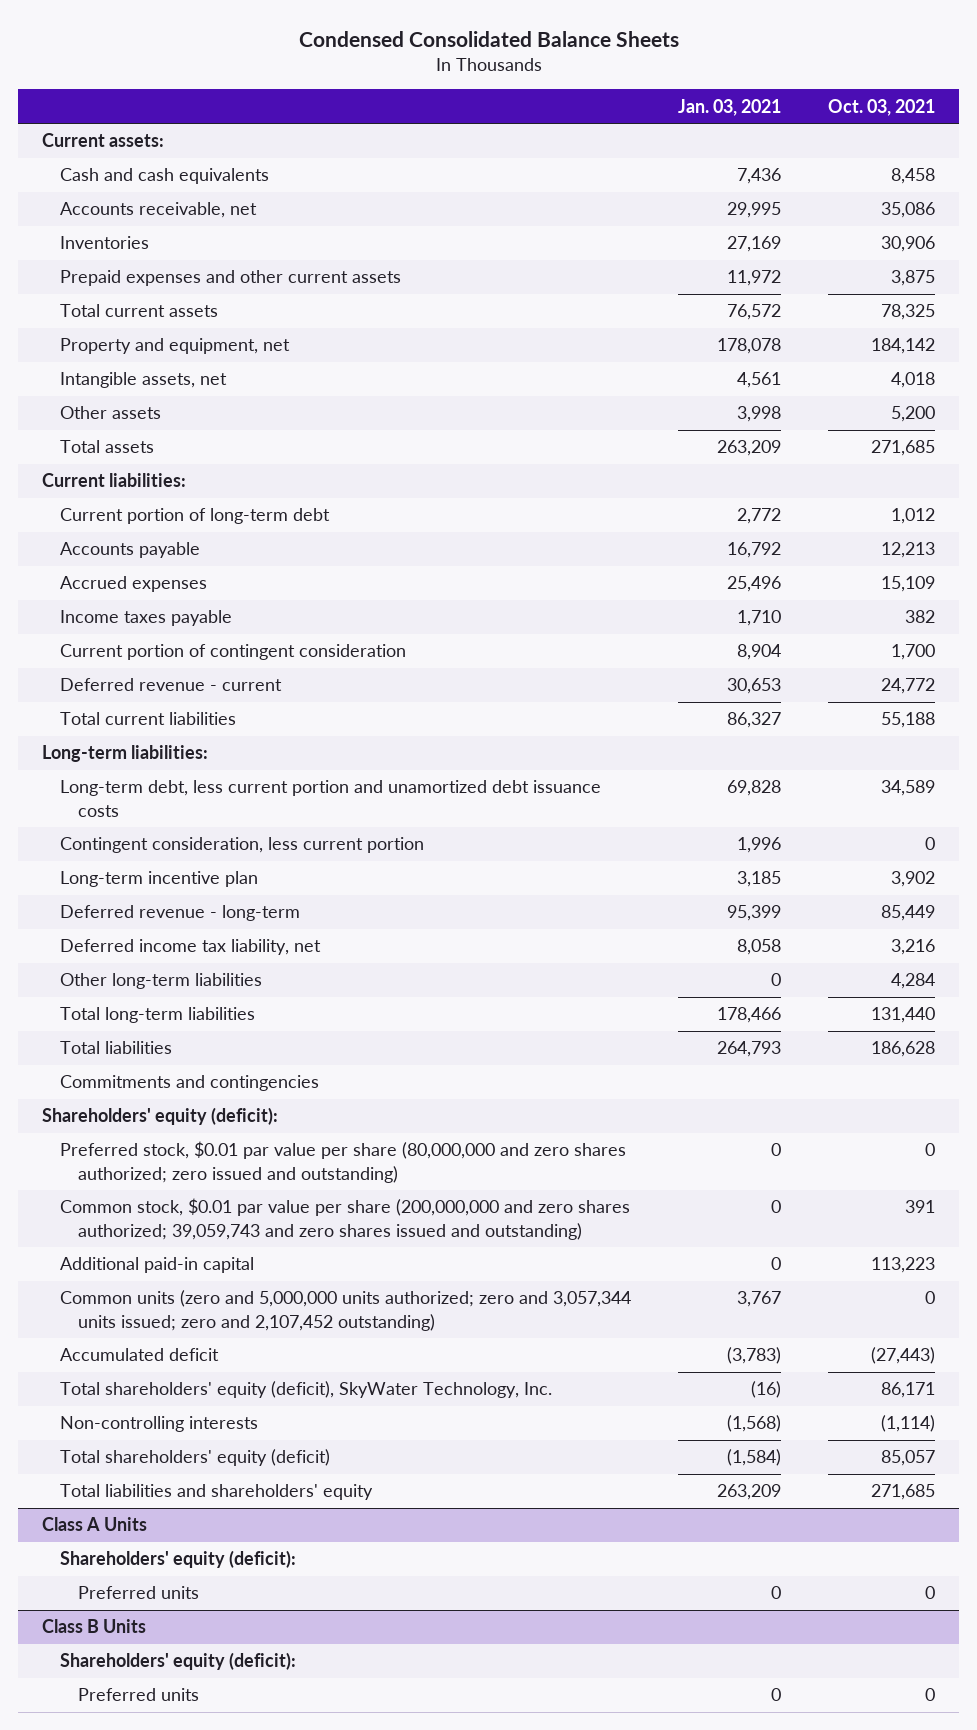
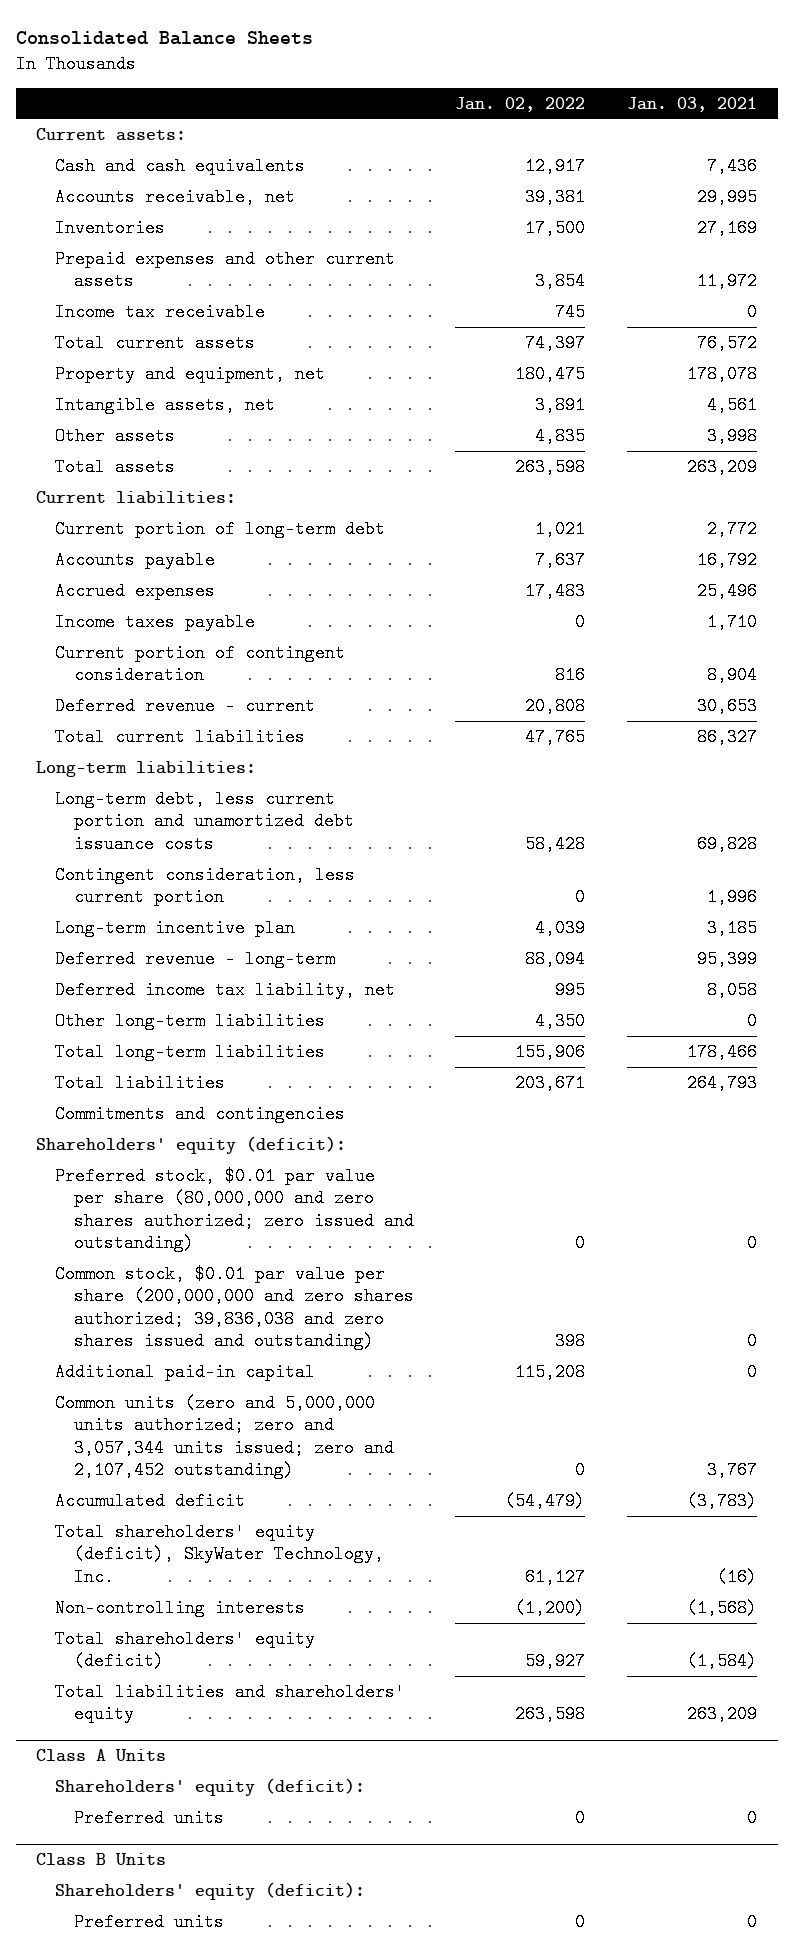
[298,30,679,47] Condensed Consolidated Balance Sheets -> [15,31,313,46] Consolidated Balance Sheets
[828,98,936,116] Oct. 03, 2021 -> none
none -> [455,96,586,112] Jan. 02, 2022
none -> [55,303,266,322] Income tax receivable
[60,1198,631,1240] Common stock, $0.01 par value per share (200,000,000 and zero shares authorized; 39,059,743 and zero shares issued and outstanding) -> [55,1265,414,1351] Common stock, $0.01 par value per share (200,000,000 and zero shares authorized; 39,836,038 and zero shares issued and outstanding)

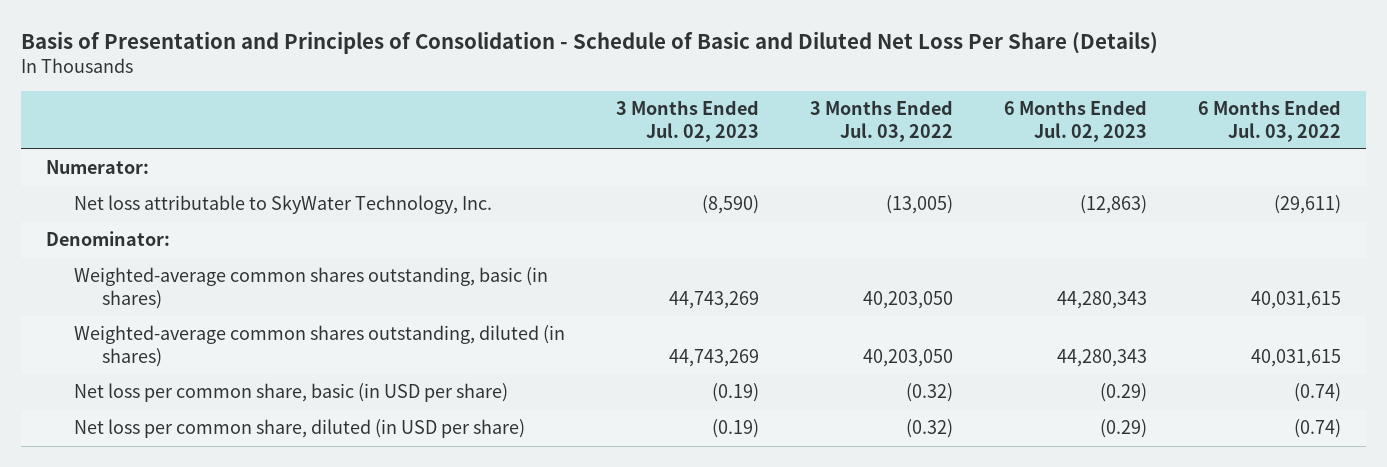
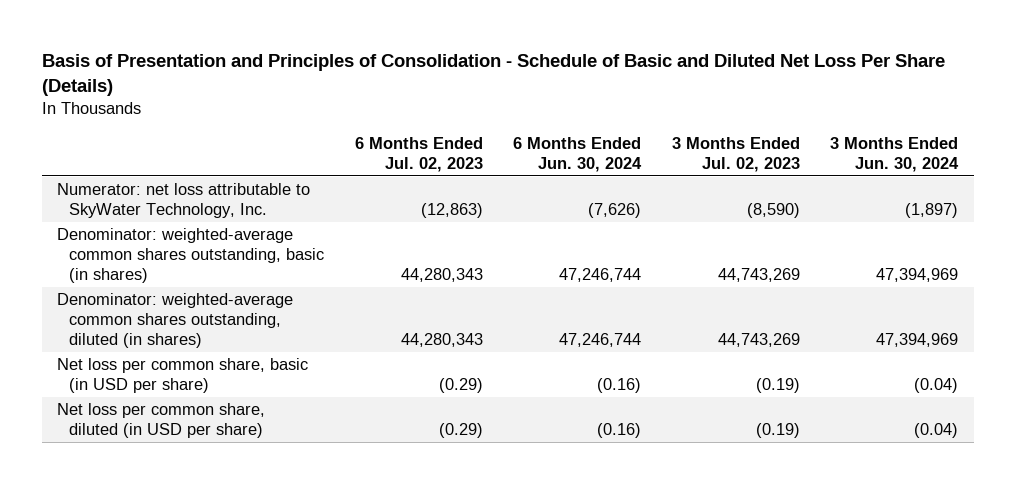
[809,100,953,142] 3 Months Ended Jul. 03, 2022 -> none
[1197,100,1341,142] 6 Months Ended Jul. 03, 2022 -> none
none -> [513,137,643,172] 6 Months Ended Jun. 30, 2024
none -> [830,137,960,172] 3 Months Ended Jun. 30, 2024
[46,160,150,175] Numerator: -> none
[46,231,171,247] Denominator: -> none
[74,195,493,215] Net loss attributable to SkyWater Technology, Inc. -> [56,183,310,219] Numerator: net loss attributable to SkyWater Technology, Inc.
[74,267,549,309] Weighted-average common shares outstanding, basic (in shares) -> [56,228,325,283] Denominator: weighted-average common shares outstanding, basic (in shares)
[74,325,566,367] Weighted-average common shares outstanding, diluted (in shares) -> [56,293,293,348] Denominator: weighted-average common shares outstanding, diluted (in shares)

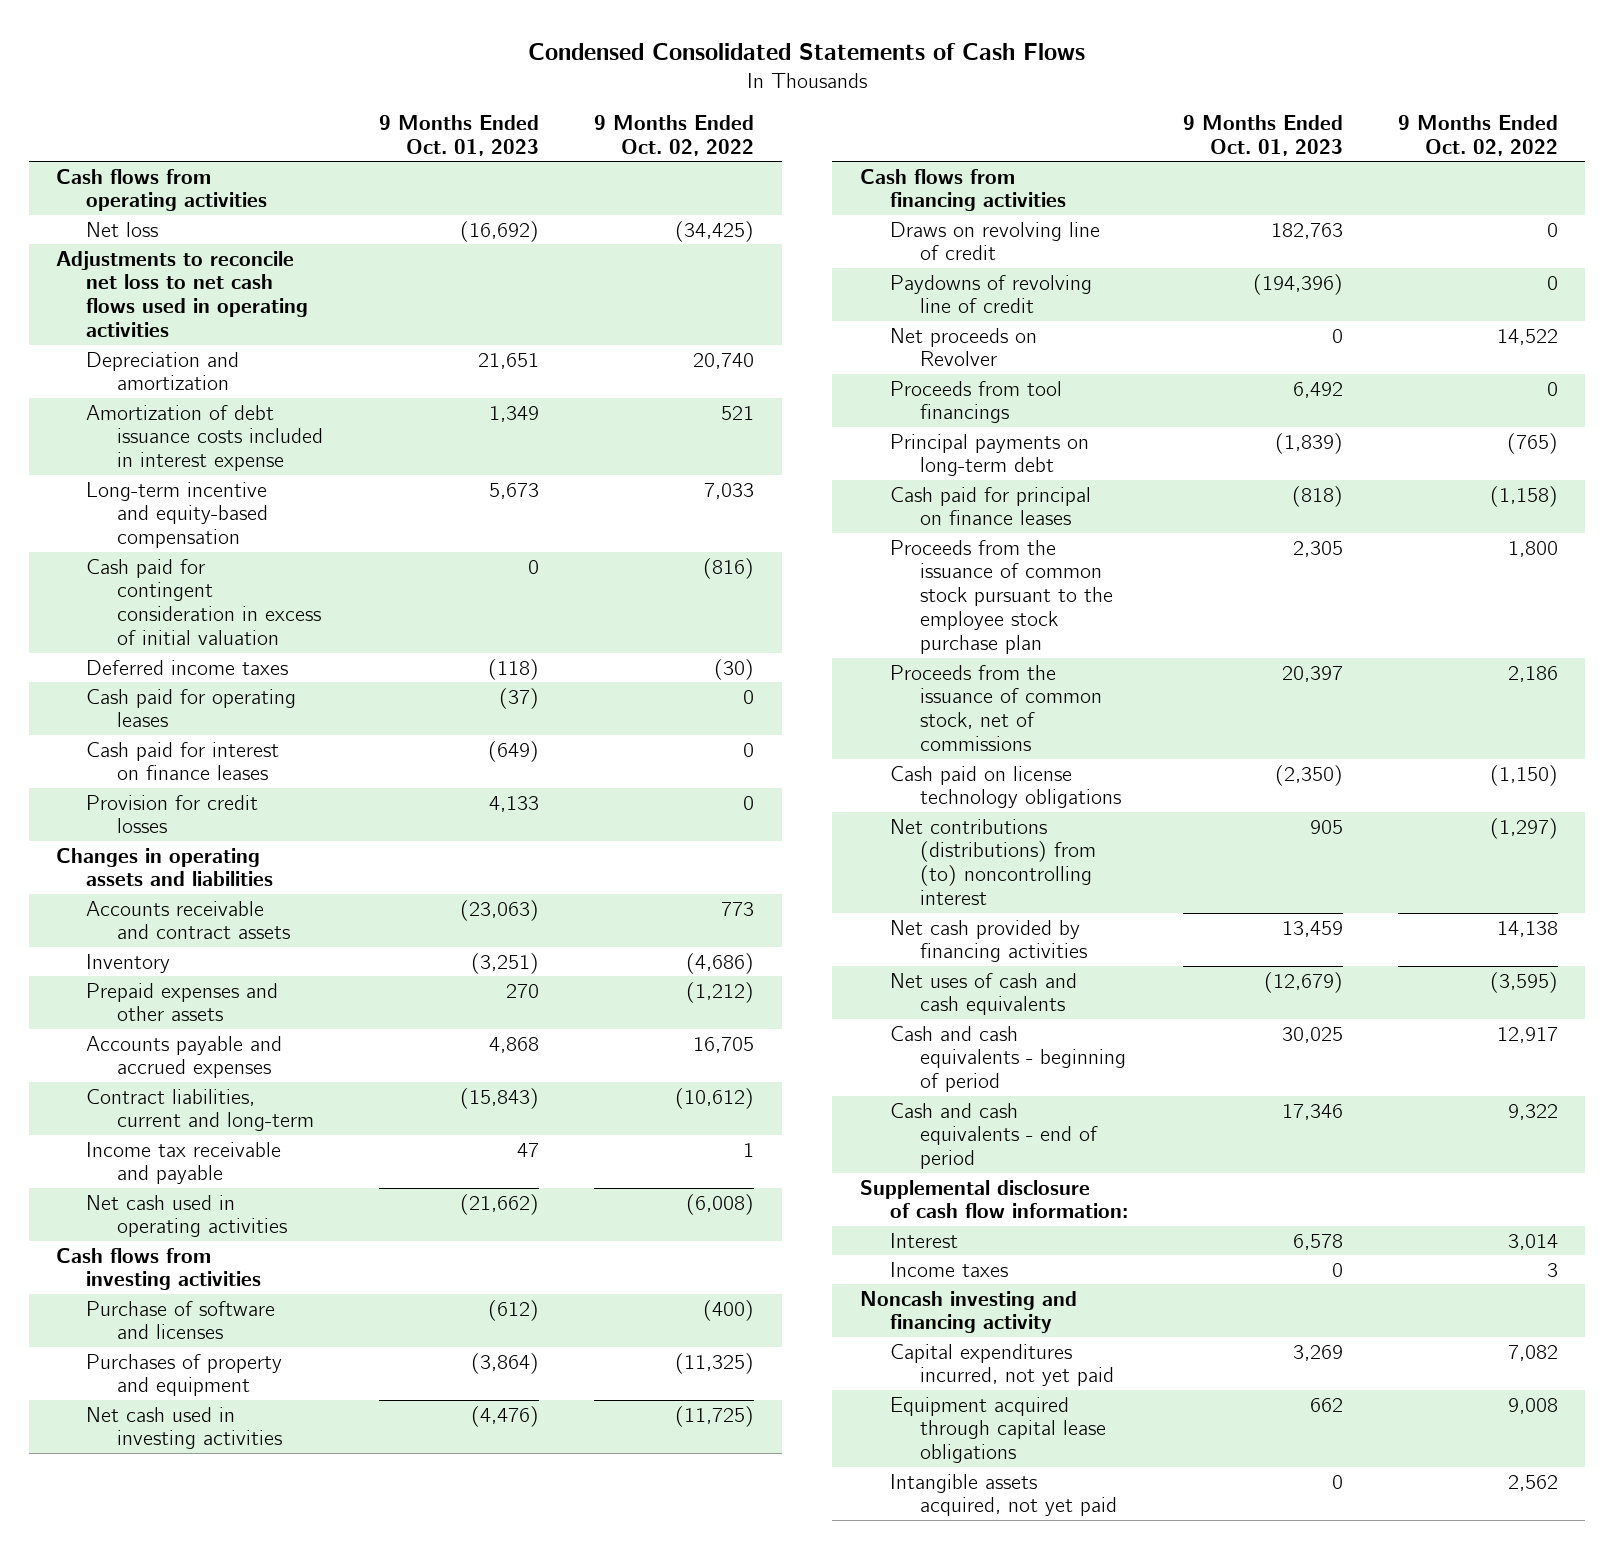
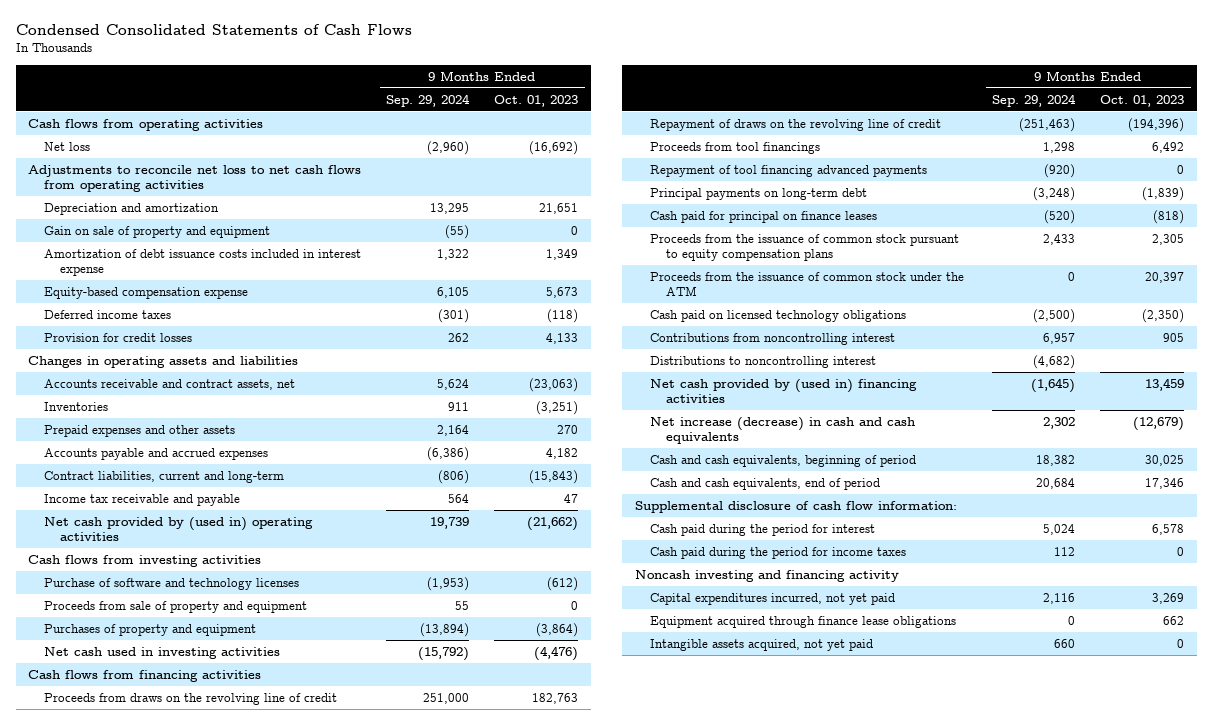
[594,114,755,156] 9 Months Ended Oct. 02, 2022 -> none
none -> [386,93,471,107] Sep. 29, 2024
[56,250,309,338] Adjustments to reconcile net loss to net cash flows used in operating activities -> [28,164,362,192] Adjustments to reconcile net loss to net cash flows from operating activities
none -> [44,225,271,238] Gain on sale of property and equipment
[86,558,321,646] Cash paid for contingent consideration in excess of initial valuation -> none
[86,481,268,549] Long-term incentive and equity-based compensation -> [44,286,249,299] Equity-based compensation expense
[86,688,297,728] Cash paid for operating leases -> none
[86,741,280,781] Cash paid for interest on finance leases -> none
[86,900,290,940] Accounts receivable and contract assets -> [44,378,296,390] Accounts receivable and contract assets, net
[86,953,171,973] Inventory -> [44,401,109,411] Inventories
[489,1036,540,1053] 4,868 -> [546,447,579,459] 4,182
[86,1194,287,1238] Net cash used in operating activities -> [44,516,314,541] Net cash provided by (used in) operating activities
[86,1300,276,1340] Purchase of software and licenses -> [44,577,300,590] Purchase of software and technology licenses
none -> [44,600,308,613] Proceeds from sale of property and equipment
[889,327,1037,367] Net proceeds on Revolver -> none
[889,221,1100,261] Draws on revolving line of credit -> [44,692,338,705] Proceeds from draws on the revolving line of credit
[889,274,1092,314] Paydowns of revolving line of credit -> [650,118,942,131] Repayment of draws on the revolving line of credit
none -> [650,164,928,177] Repayment of tool financing advanced payments
[889,539,1114,654] Proceeds from the issuance of common stock pursuant to the employee stock purchase plan -> [650,233,960,261] Proceeds from the issuance of common stock pursuant to equity compensation plans
[889,664,1103,752] Proceeds from the issuance of common stock, net of commissions -> [650,271,965,296] Proceeds from the issuance of common stock under the ATM
[889,765,1122,809] Cash paid on license technology obligations -> [650,309,907,322] Cash paid on licensed technology obligations
[889,818,1097,906] Net contributions (distributions) from (to) noncontrolling interest -> [650,332,896,345] Contributions from noncontrolling interest
none -> [650,355,877,368] Distributions to noncontrolling interest
[889,919,1088,963] Net cash provided by financing activities -> [650,378,918,403] Net cash provided by (used in) financing activities
[889,972,1077,1016] Net uses of cash and cash equivalents -> [650,416,916,444] Net increase (decrease) in cash and cash equivalents
[889,1025,1127,1093] Cash and cash equivalents - beginning of period -> [650,454,917,467] Cash and cash equivalents, beginning of period
[889,1102,1099,1170] Cash and cash equivalents - end of period -> [650,477,881,490] Cash and cash equivalents, end of period
[889,1232,958,1248] Interest -> [650,523,876,536] Cash paid during the period for interest
[889,1261,1008,1277] Income taxes -> [650,546,907,559] Cash paid during the period for income taxes
[889,1396,1107,1464] Equipment acquired through capital lease obligations -> [650,615,957,628] Equipment acquired through finance lease obligations

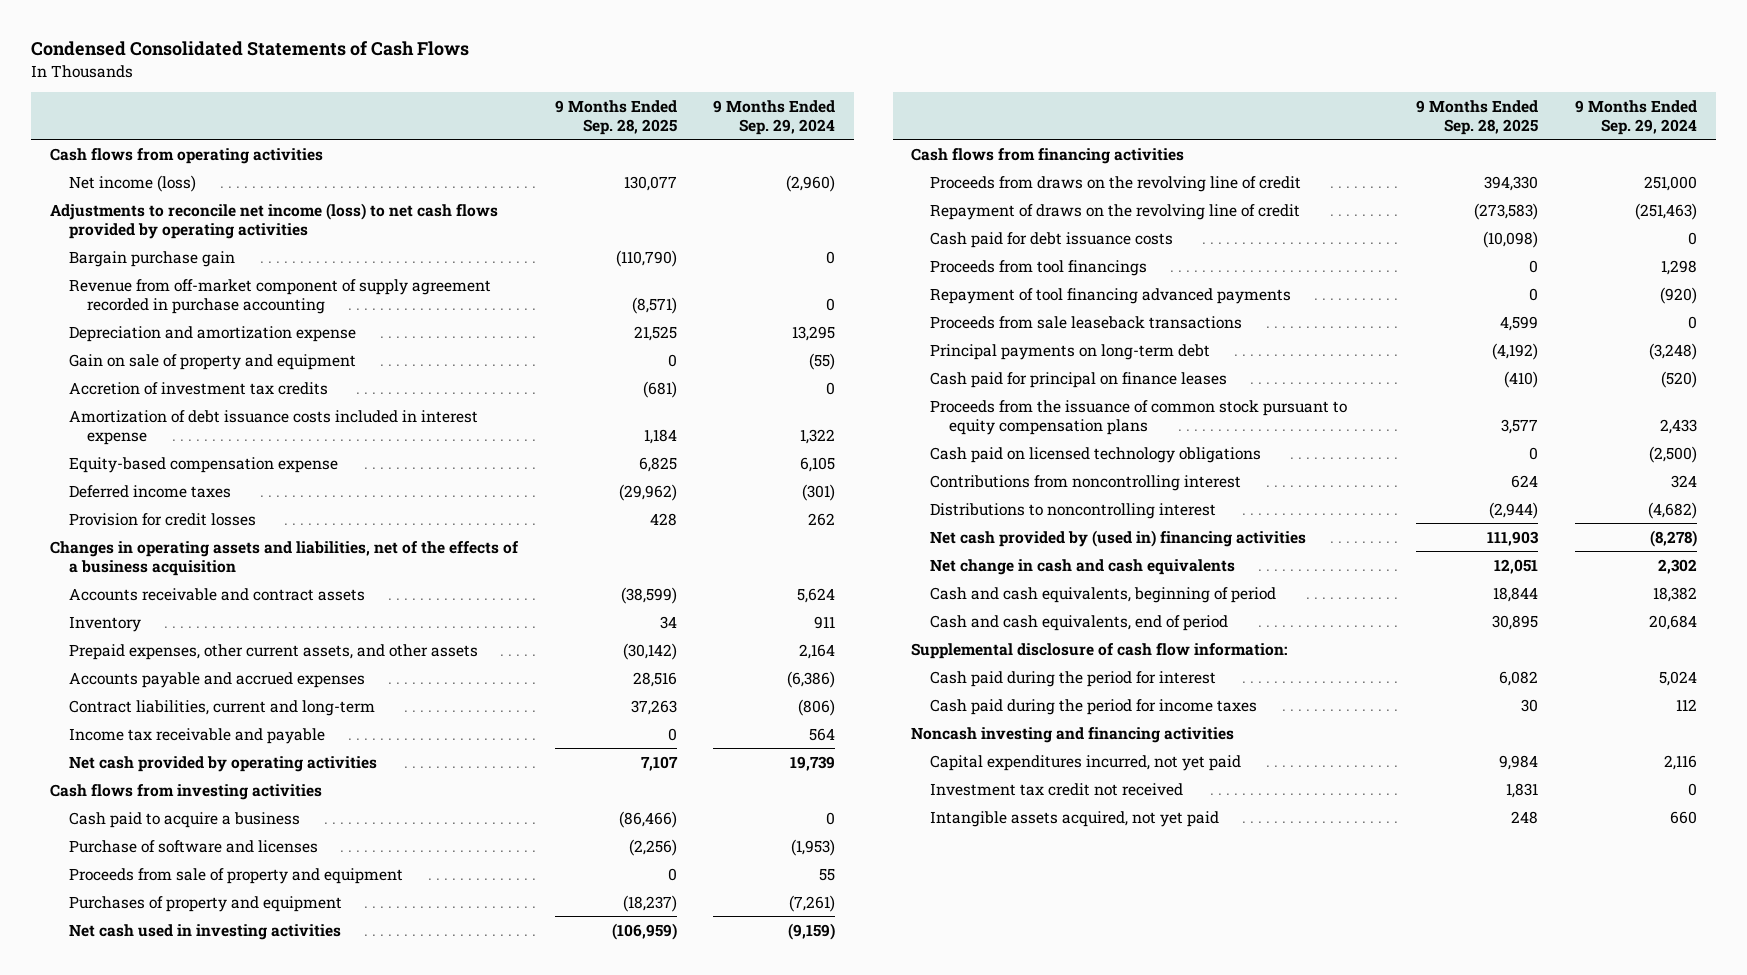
[494,94,579,107] Oct. 01, 2023 -> none
none -> [554,99,677,136] 9 Months Ended Sep. 28, 2025
[44,141,91,151] Net loss -> [68,174,196,192] Net income (loss)
[28,164,362,192] Adjustments to reconcile net loss to net cash flows from operating activities -> [49,202,498,239] Adjustments to reconcile net income (loss) to net cash flows provided by operating activities
none -> [68,250,235,267] Bargain purchase gain
none -> [68,278,491,314] Revenue from off-market component of supply agreement recorded in purchase accounting
[44,202,220,215] Depreciation and amortization -> [68,325,356,342] Depreciation and amortization expense
none -> [68,381,328,395] Accretion of investment tax credits
[28,355,299,368] Changes in operating assets and liabilities -> [49,540,519,576] Changes in operating assets and liabilities, net of the effects of a business acquisition
[44,378,296,390] Accounts receivable and contract assets, net -> [68,587,365,601] Accounts receivable and contract assets
[44,401,109,411] Inventories -> [68,615,141,632] Inventory
[44,424,236,437] Prepaid expenses and other assets -> [68,643,478,660] Prepaid expenses, other current assets, and other assets
[44,516,314,541] Net cash provided by (used in) operating activities -> [68,755,377,772] Net cash provided by operating activities
none -> [68,811,300,828] Cash paid to acquire a business
[44,577,300,590] Purchase of software and technology licenses -> [68,839,318,853] Purchase of software and licenses
[420,622,470,637] (13,894) -> [789,894,836,912] (7,261)
[418,646,470,661] (15,792) -> [788,922,836,940] (9,159)
none -> [930,231,1174,248] Cash paid for debt issuance costs
none -> [930,315,1243,329] Proceeds from sale leaseback transactions
[650,271,965,296] Proceeds from the issuance of common stock under the ATM -> none
[1043,332,1076,344] 6,957 -> [1671,474,1698,488] 324
[1031,377,1076,393] (1,645) -> [1650,529,1698,547] (8,278)
[650,416,916,444] Net increase (decrease) in cash and cash equivalents -> [930,558,1236,575] Net change in cash and cash equivalents
[634,569,899,582] Noncash investing and financing activity -> [911,726,1235,743] Noncash investing and financing activities
[650,615,957,628] Equipment acquired through finance lease obligations -> none
none -> [930,782,1184,796] Investment tax credit not received

